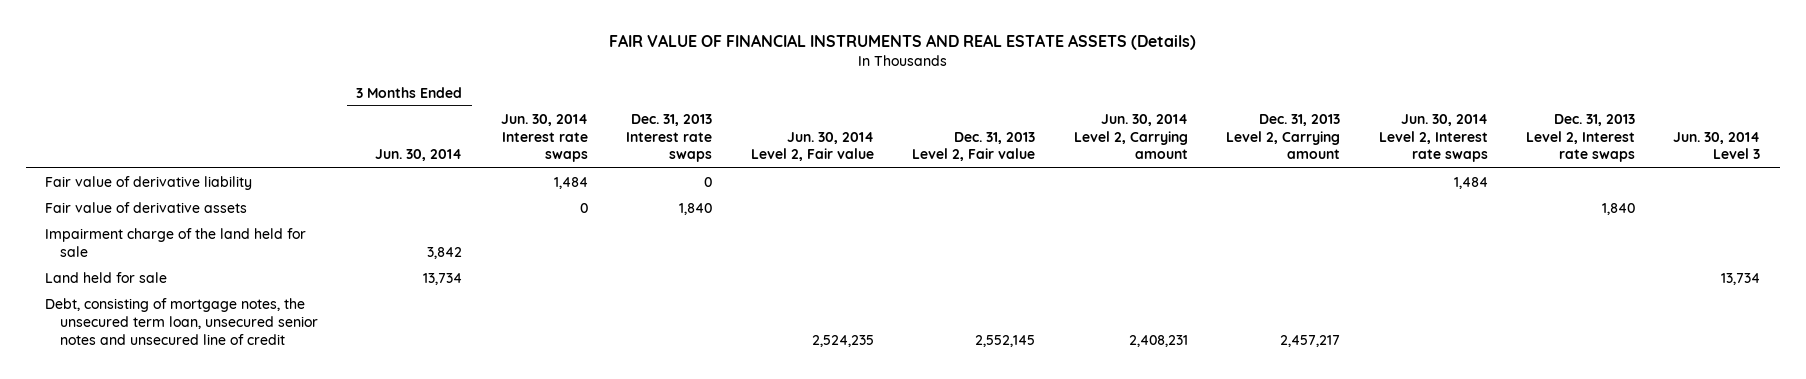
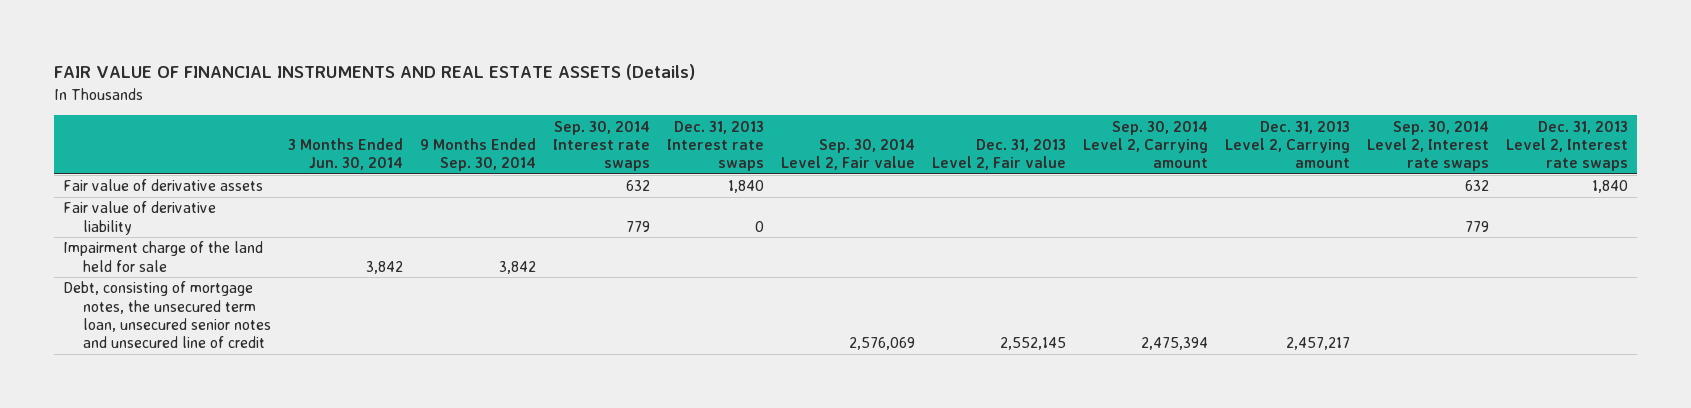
[500,113,588,163] Jun. 30, 2014 Interest rate swaps -> none
[750,131,874,162] Jun. 30, 2014 Level 2, Fair value -> none
[1073,113,1188,160] Jun. 30, 2014 Level 2, Carrying amount -> none
[1378,113,1488,163] Jun. 30, 2014 Level 2, Interest rate swaps -> none
[1673,131,1761,160] Jun. 30, 2014 Level 3 -> none
none -> [420,137,537,171] 9 Months Ended Sep. 30, 2014
none -> [553,120,651,171] Sep. 30, 2014 Interest rate swaps
none -> [781,138,916,170] Sep. 30, 2014 Level 2, Fair value
none -> [1083,120,1209,168] Sep. 30, 2014 Level 2, Carrying amount
none -> [1367,120,1490,171] Sep. 30, 2014 Level 2, Interest rate swaps
[45,176,253,191] Fair value of derivative liability -> [62,201,216,235] Fair value of derivative liability
[45,272,168,284] Land held for sale -> none

